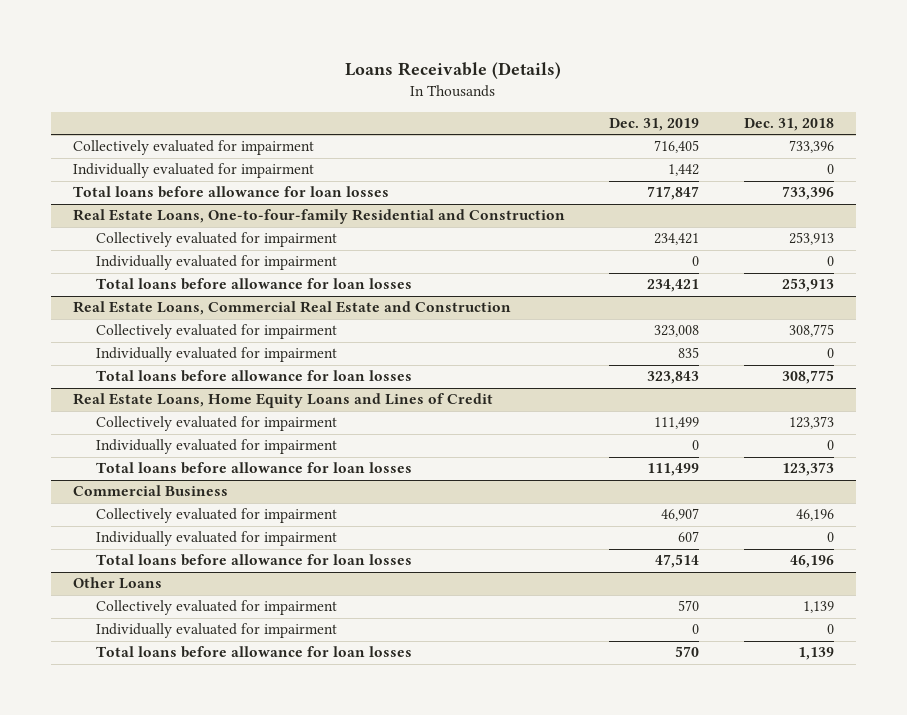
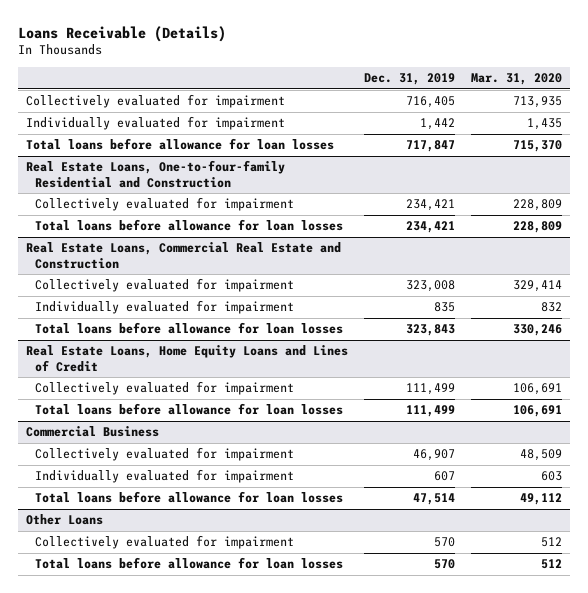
[743,118,834,132] Dec. 31, 2018 -> none
none -> [470,73,562,86] Mar. 31, 2020
[96,255,338,271] Individually evaluated for impairment -> none
[96,439,338,455] Individually evaluated for impairment -> none
[96,623,338,639] Individually evaluated for impairment -> none

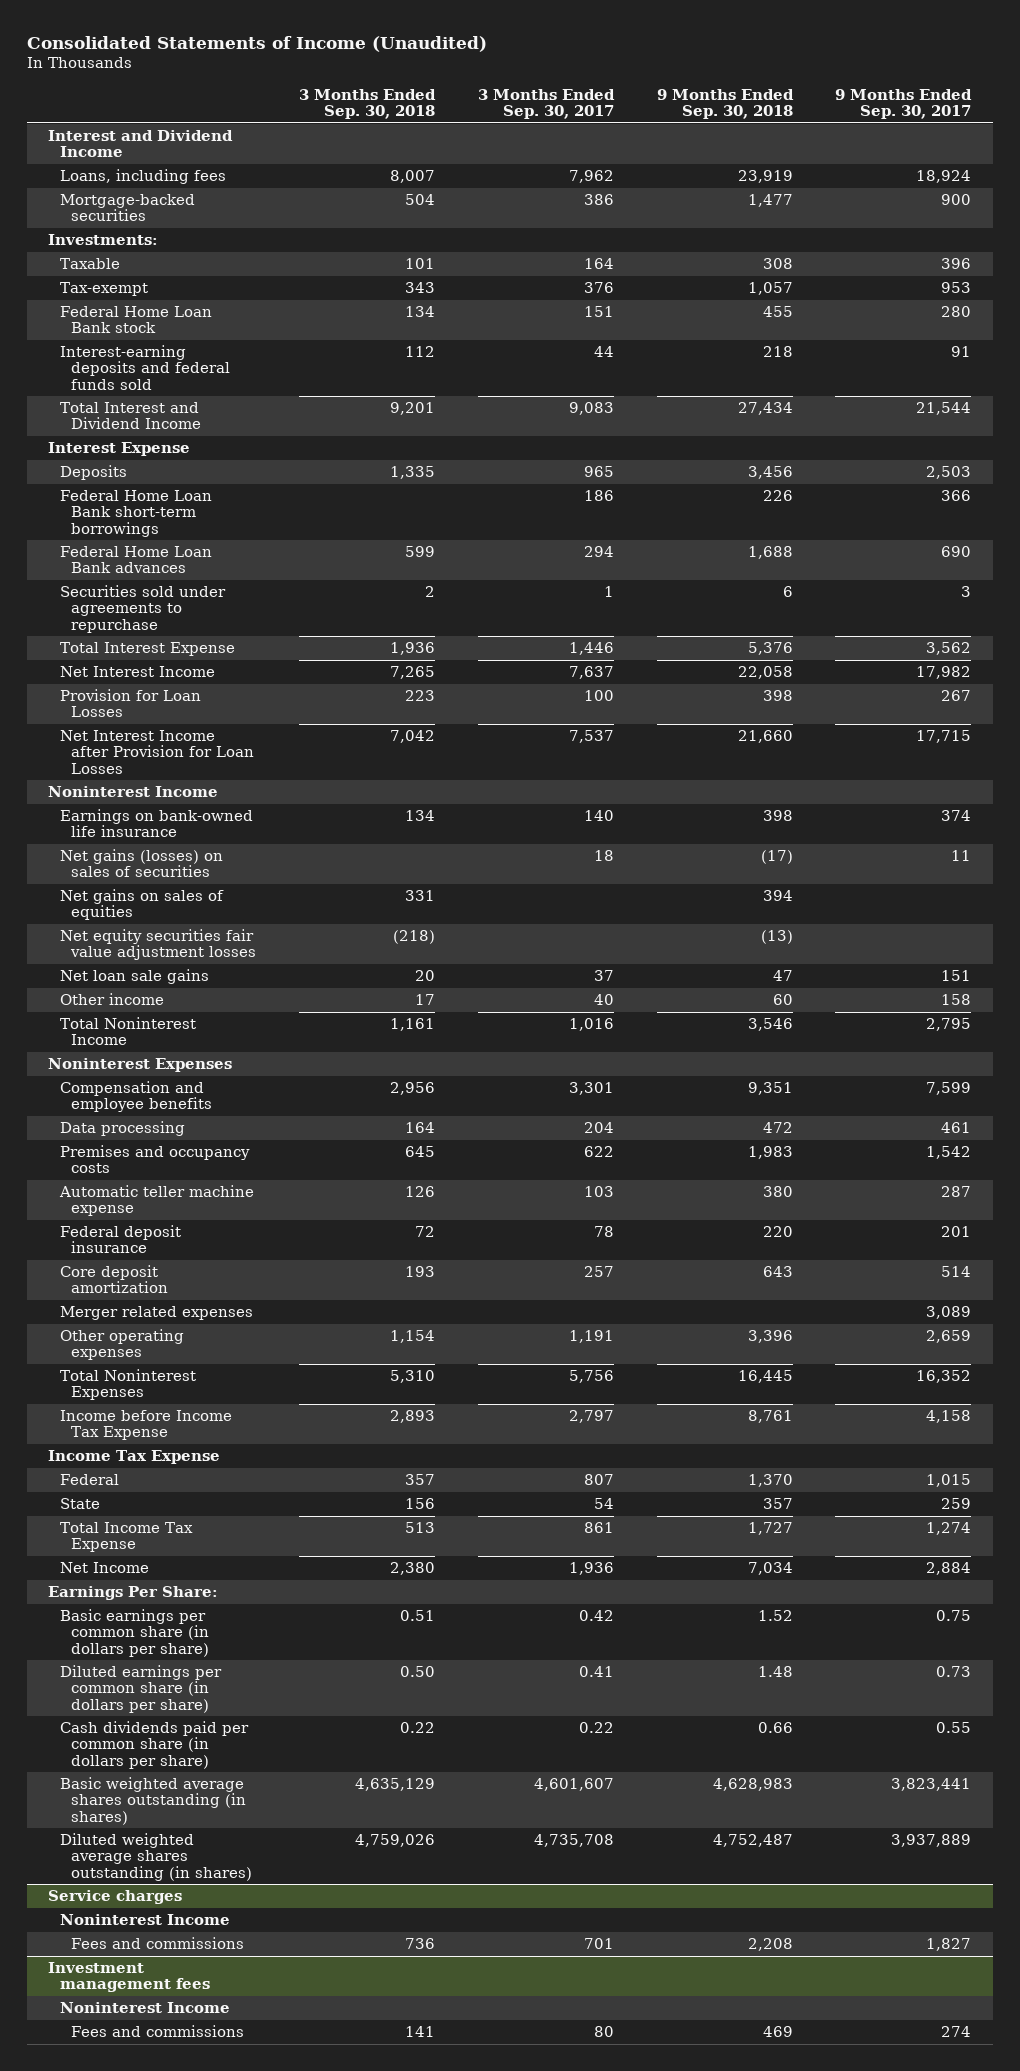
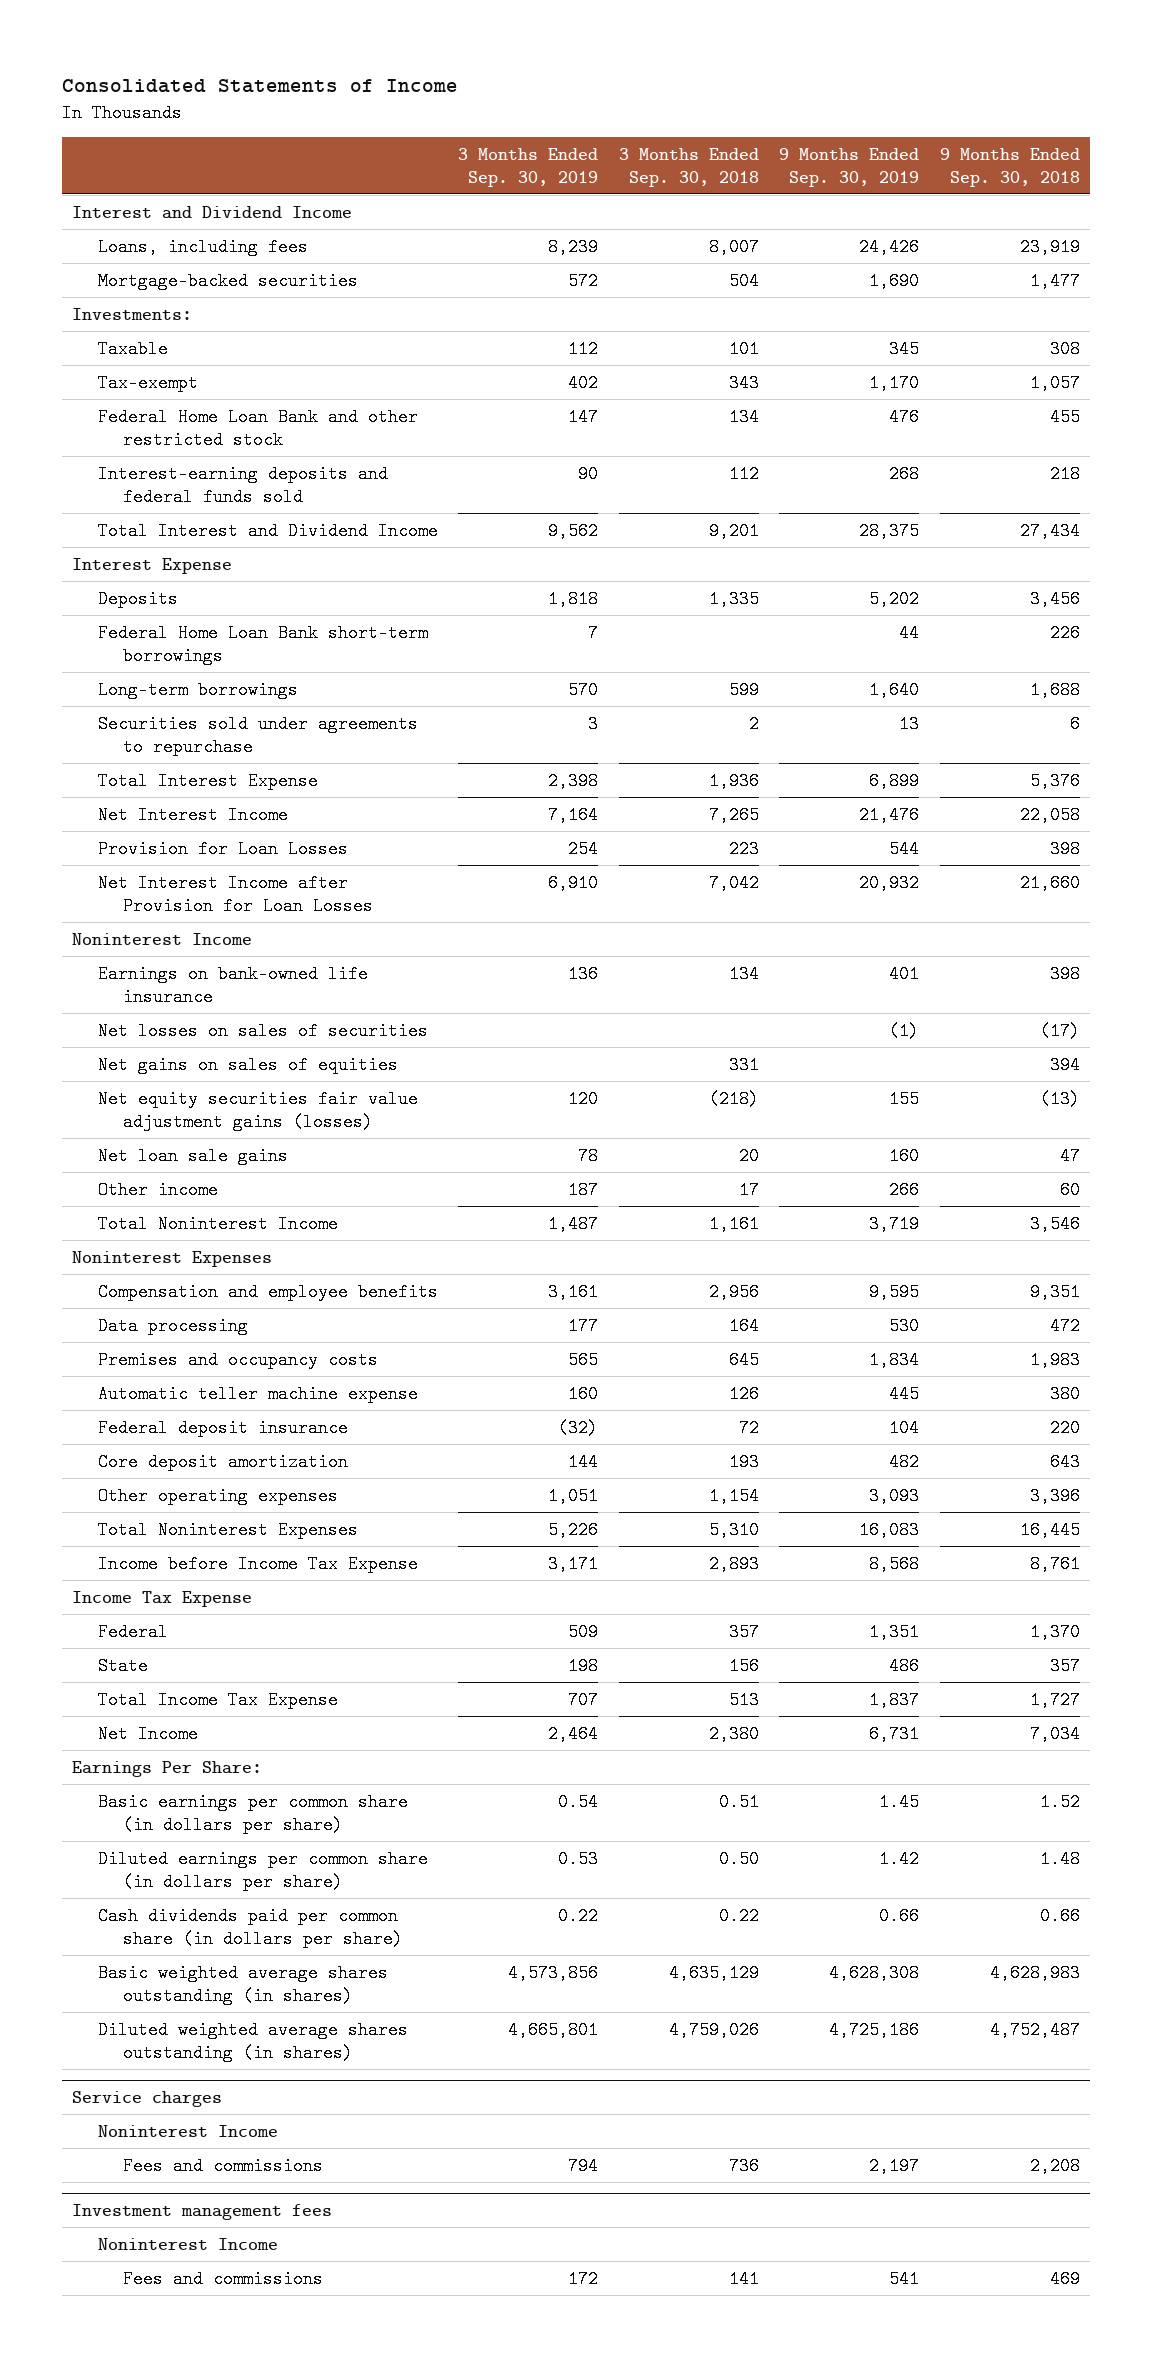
[26,36,487,53] Consolidated Statements of Income (Unaudited) -> [61,78,458,93] Consolidated Statements of Income
[477,88,615,120] 3 Months Ended Sep. 30, 2017 -> none
[835,88,973,120] 9 Months Ended Sep. 30, 2017 -> none
none -> [458,147,599,187] 3 Months Ended Sep. 30, 2019
none -> [779,147,920,187] 9 Months Ended Sep. 30, 2019
[59,306,212,334] Federal Home Loan Bank stock -> [97,407,418,449] Federal Home Loan Bank and other restricted stock
[59,546,212,574] Federal Home Loan Bank advances -> [97,680,298,699] Long-term borrowings
[59,849,223,878] Net gains (losses) on sales of securities -> [97,1021,428,1040] Net losses on sales of securities
[59,929,257,961] Net equity securities fair value adjustment losses -> [97,1089,418,1131] Net equity securities fair value adjustment gains (losses)
[59,1306,253,1321] Merger related expenses -> none

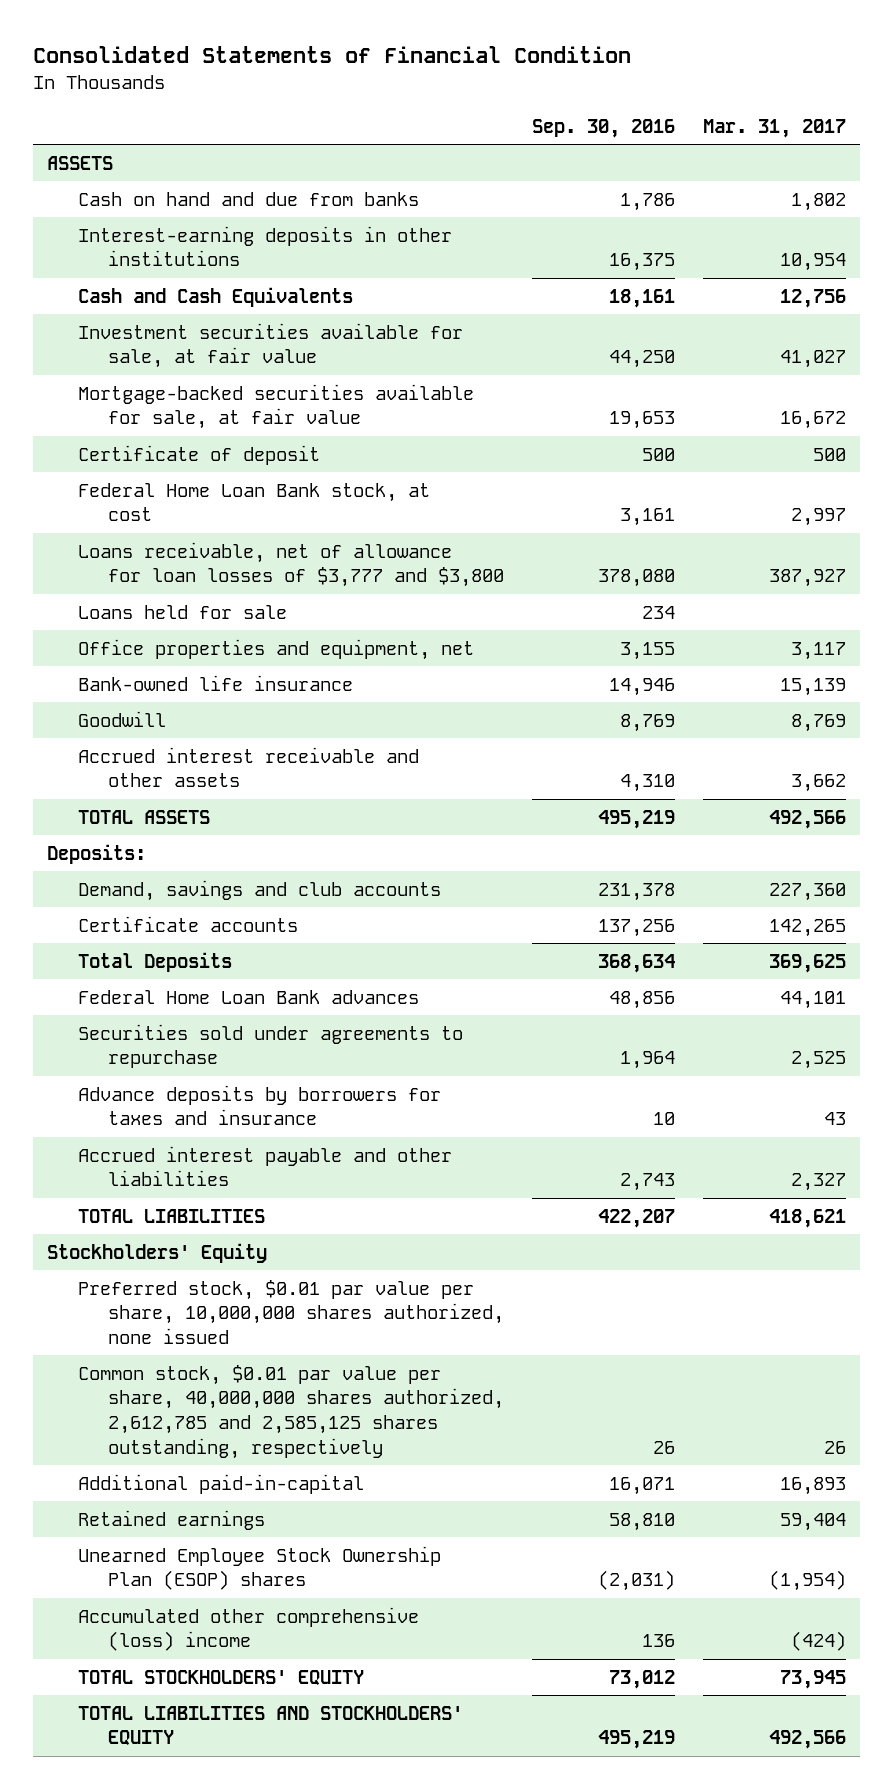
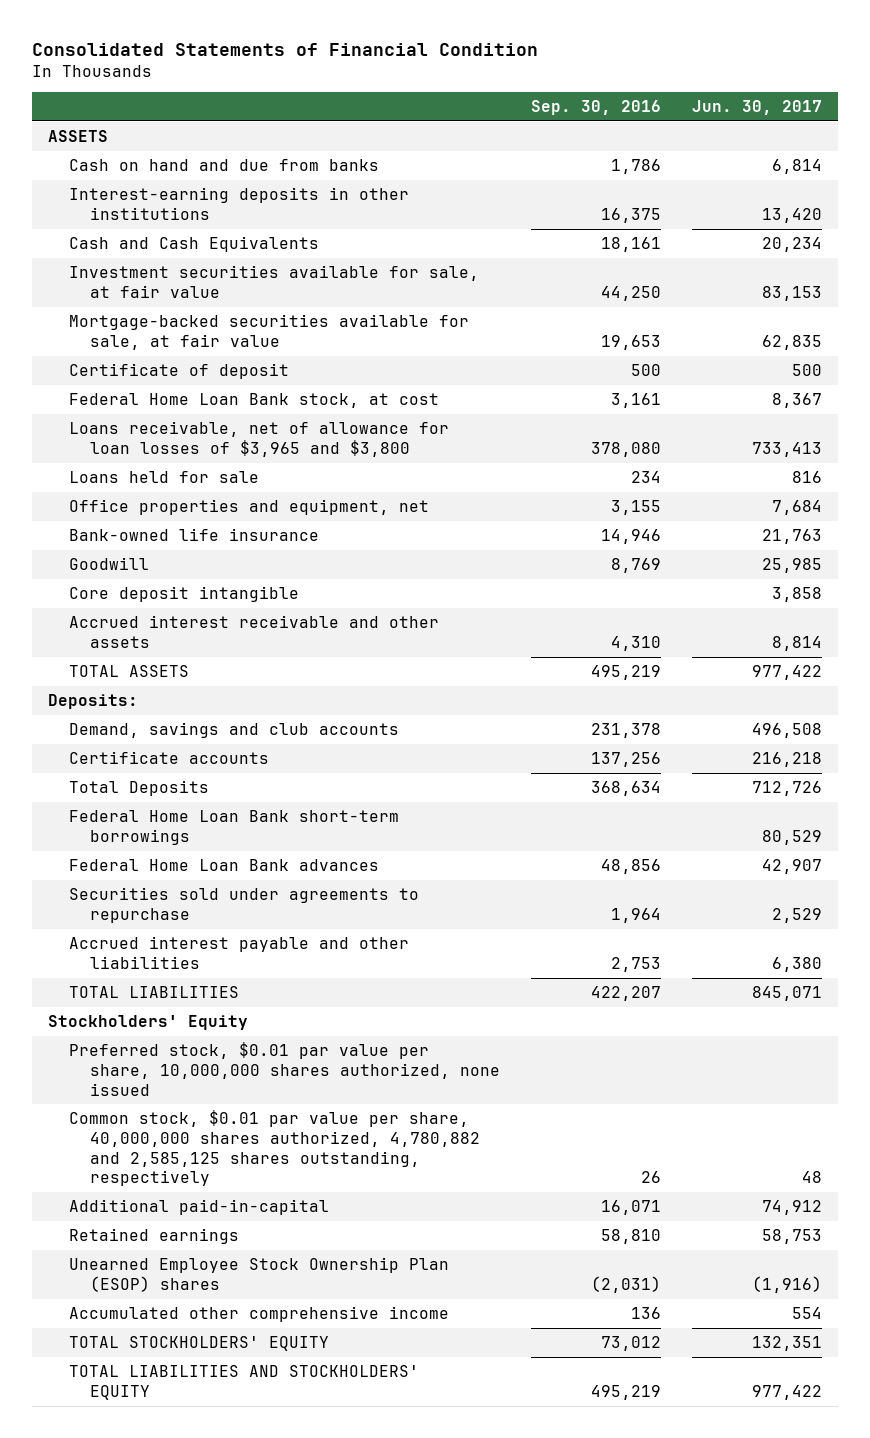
[703,118,847,138] Mar. 31, 2017 -> none
none -> [692,99,823,115] Jun. 30, 2017
[77,541,504,588] Loans receivable, net of allowance for loan losses of $3,777 and $3,800 -> [68,421,449,457] Loans receivable, net of allowance for loan losses of $3,965 and $3,800
none -> [68,586,299,603] Core deposit intangible
none -> [68,810,399,845] Federal Home Loan Bank short-term borrowings
[77,1084,441,1126] Advance deposits by borrowers for taxes and insurance -> none
[620,1173,676,1192] 2,743 -> [610,956,661,972] 2,753
[77,1364,504,1459] Common stock, $0.01 par value per share, 40,000,000 shares authorized, 2,612,785 and 2,585,125 shares outstanding, respectively -> [68,1110,480,1187] Common stock, $0.01 par value per share, 40,000,000 shares authorized, 4,780,882 and 2,585,125 shares outstanding, respectively
[77,1606,419,1652] Accumulated other comprehensive (loss) income -> [68,1306,449,1323] Accumulated other comprehensive income

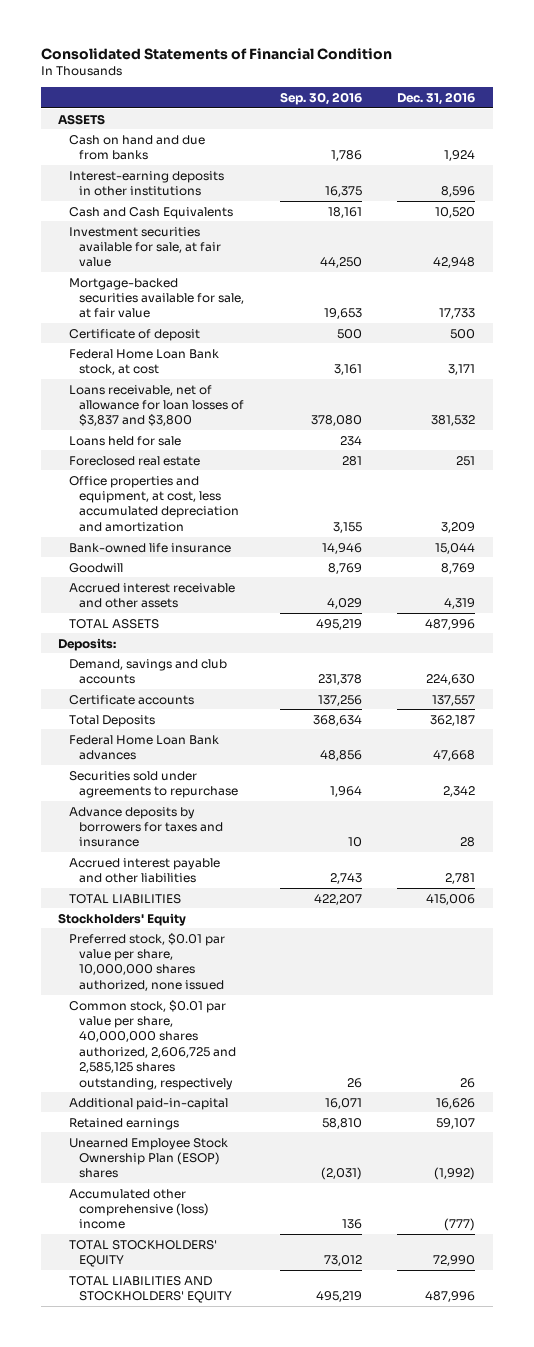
[692,99,823,115] Jun. 30, 2017 -> none
none -> [397,91,476,105] Dec. 31, 2016
[68,421,449,457] Loans receivable, net of allowance for loan losses of $3,965 and $3,800 -> [68,384,244,427] Loans receivable, net of allowance for loan losses of $3,837 and $3,800
none -> [68,455,200,466] Foreclosed real estate
[68,499,429,516] Office properties and equipment, net -> [68,475,239,532] Office properties and equipment, at cost, less accumulated depreciation and amortization
[68,586,299,603] Core deposit intangible -> none
[610,635,661,651] 4,310 -> [326,597,362,609] 4,029
[68,810,399,845] Federal Home Loan Bank short-term borrowings -> none
none -> [68,806,223,848] Advance deposits by borrowers for taxes and insurance
[610,956,661,972] 2,753 -> [329,872,362,884] 2,743
[68,1110,480,1187] Common stock, $0.01 par value per share, 40,000,000 shares authorized, 4,780,882 and 2,585,125 shares outstanding, respectively -> [68,999,236,1090] Common stock, $0.01 par value per share, 40,000,000 shares authorized, 2,606,725 and 2,585,125 shares outstanding, respectively
[68,1306,449,1323] Accumulated other comprehensive income -> [68,1188,209,1230] Accumulated other comprehensive (loss) income

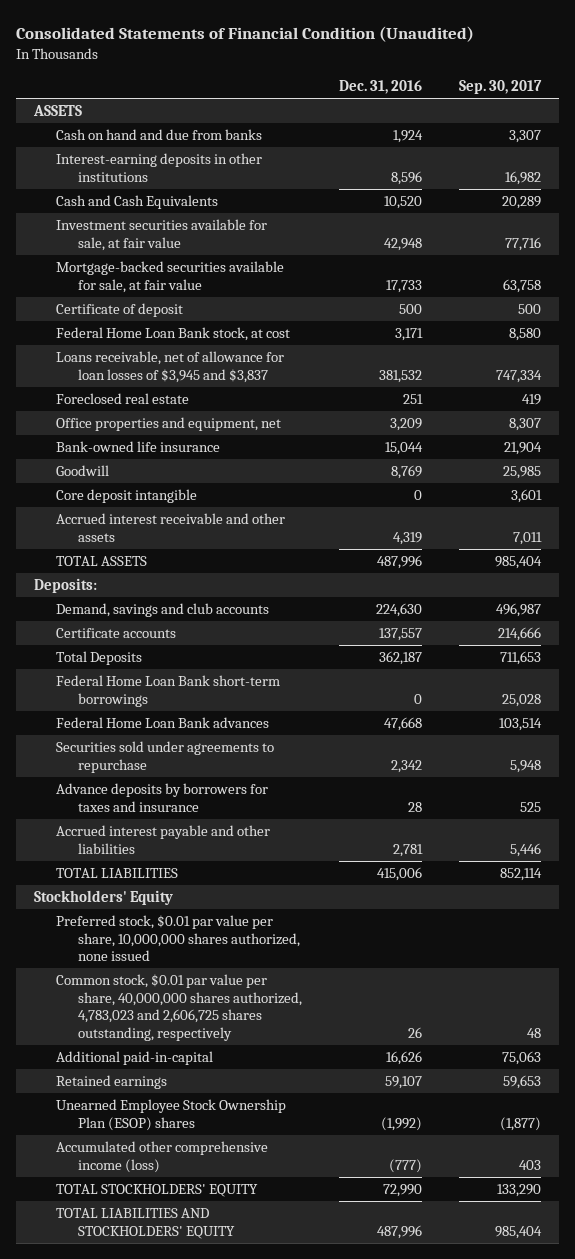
[40,48,392,61] Consolidated Statements of Financial Condition -> [16,25,475,42] Consolidated Statements of Financial Condition (Unaudited)
[279,91,362,105] Sep. 30, 2016 -> none
none -> [458,79,542,94] Sep. 30, 2017
[68,435,181,446] Loans held for sale -> none
[68,384,244,427] Loans receivable, net of allowance for loan losses of $3,837 and $3,800 -> [56,351,285,383] Loans receivable, net of allowance for loan losses of $3,945 and $3,837
[68,475,239,532] Office properties and equipment, at cost, less accumulated depreciation and amortization -> [56,417,282,432] Office properties and equipment, net
none -> [56,489,198,504] Core deposit intangible
none -> [56,675,281,707] Federal Home Loan Bank short-term borrowings
[68,999,236,1090] Common stock, $0.01 par value per share, 40,000,000 shares authorized, 2,606,725 and 2,585,125 shares outstanding, respectively -> [56,974,303,1041] Common stock, $0.01 par value per share, 40,000,000 shares authorized, 4,783,023 and 2,606,725 shares outstanding, respectively
[68,1188,209,1230] Accumulated other comprehensive (loss) income -> [56,1141,269,1173] Accumulated other comprehensive income (loss)

